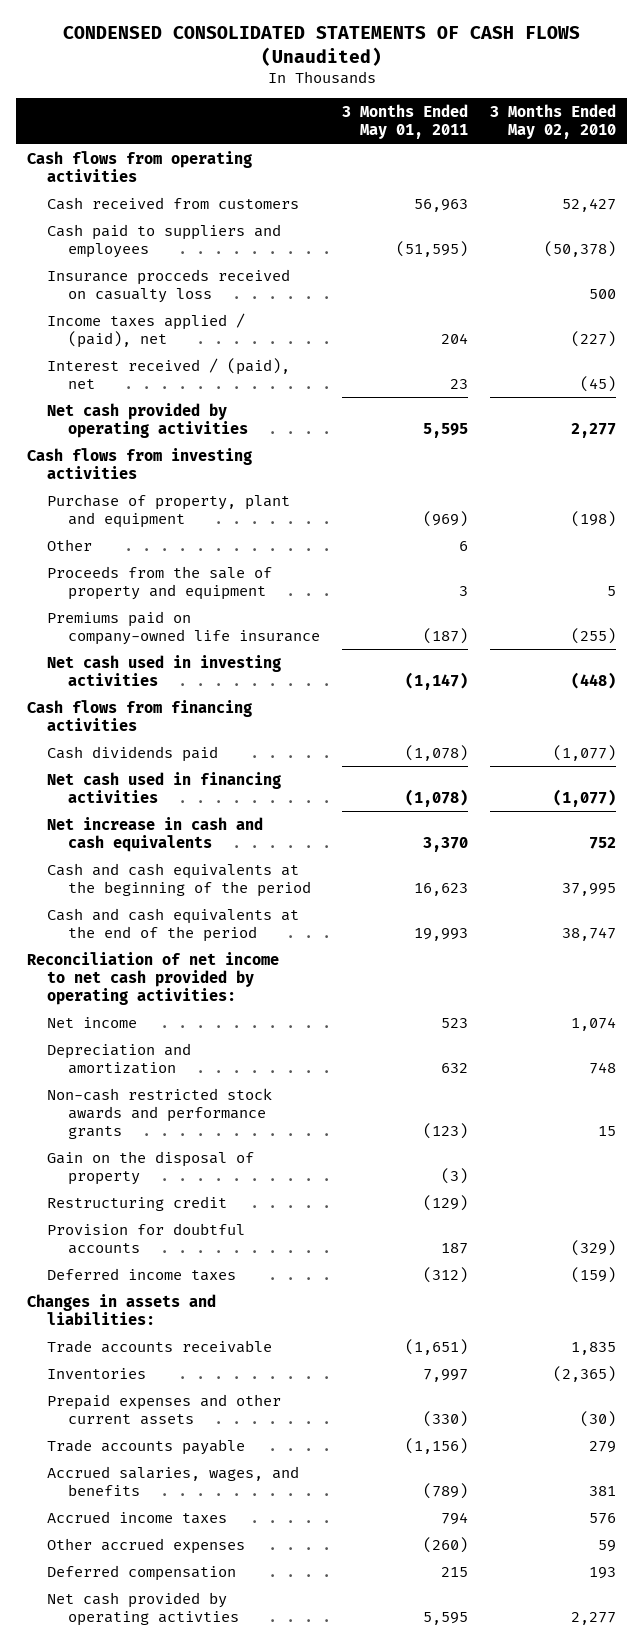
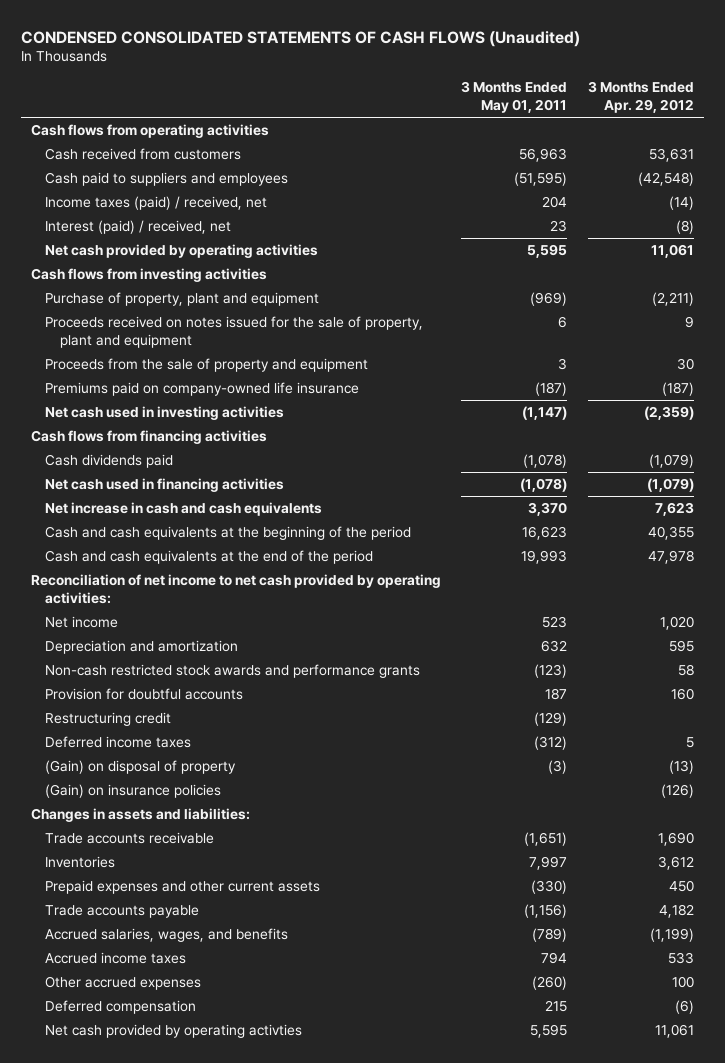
[490,104,617,140] 3 Months Ended May 02, 2010 -> none
none -> [587,81,694,114] 3 Months Ended Apr. 29, 2012
[47,268,291,303] Insurance procceds received on casualty loss -> none
[47,312,246,348] Income taxes applied / (paid), net -> [45,196,268,211] Income taxes (paid) / received, net
[47,357,291,389] Interest received / (paid), net -> [45,220,232,235] Interest (paid) / received, net
[47,538,93,551] Other -> none
none -> [45,316,424,348] Proceeds received on notes issued for the sale of property, plant and equipment
[47,1150,255,1185] Gain on the disposal of property -> none
[47,1195,228,1211] Restructuring credit -> [45,712,172,727] Restructuring credit
none -> [45,760,237,775] (Gain) on disposal of property
none -> [45,784,222,799] (Gain) on insurance policies

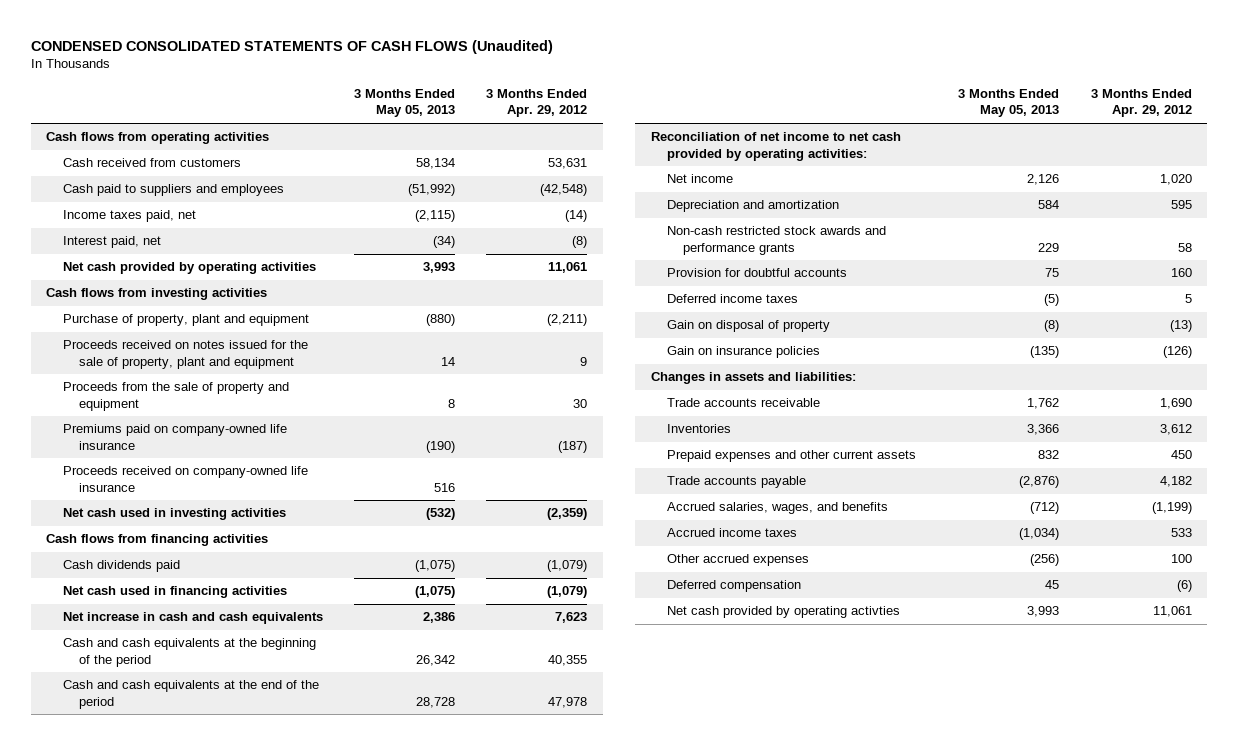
[461,81,568,114] 3 Months Ended May 01, 2011 -> none
none -> [354,88,456,118] 3 Months Ended May 05, 2013
[45,196,268,211] Income taxes (paid) / received, net -> [62,210,196,223] Income taxes paid, net
[45,220,232,235] Interest (paid) / received, net -> [62,236,161,249] Interest paid, net
none -> [62,466,308,492] Proceeds received on company-owned life insurance
[45,712,172,727] Restructuring credit -> none
[45,760,237,775] (Gain) on disposal of property -> [666,320,830,333] Gain on disposal of property
[45,784,222,799] (Gain) on insurance policies -> [666,346,820,359] Gain on insurance policies

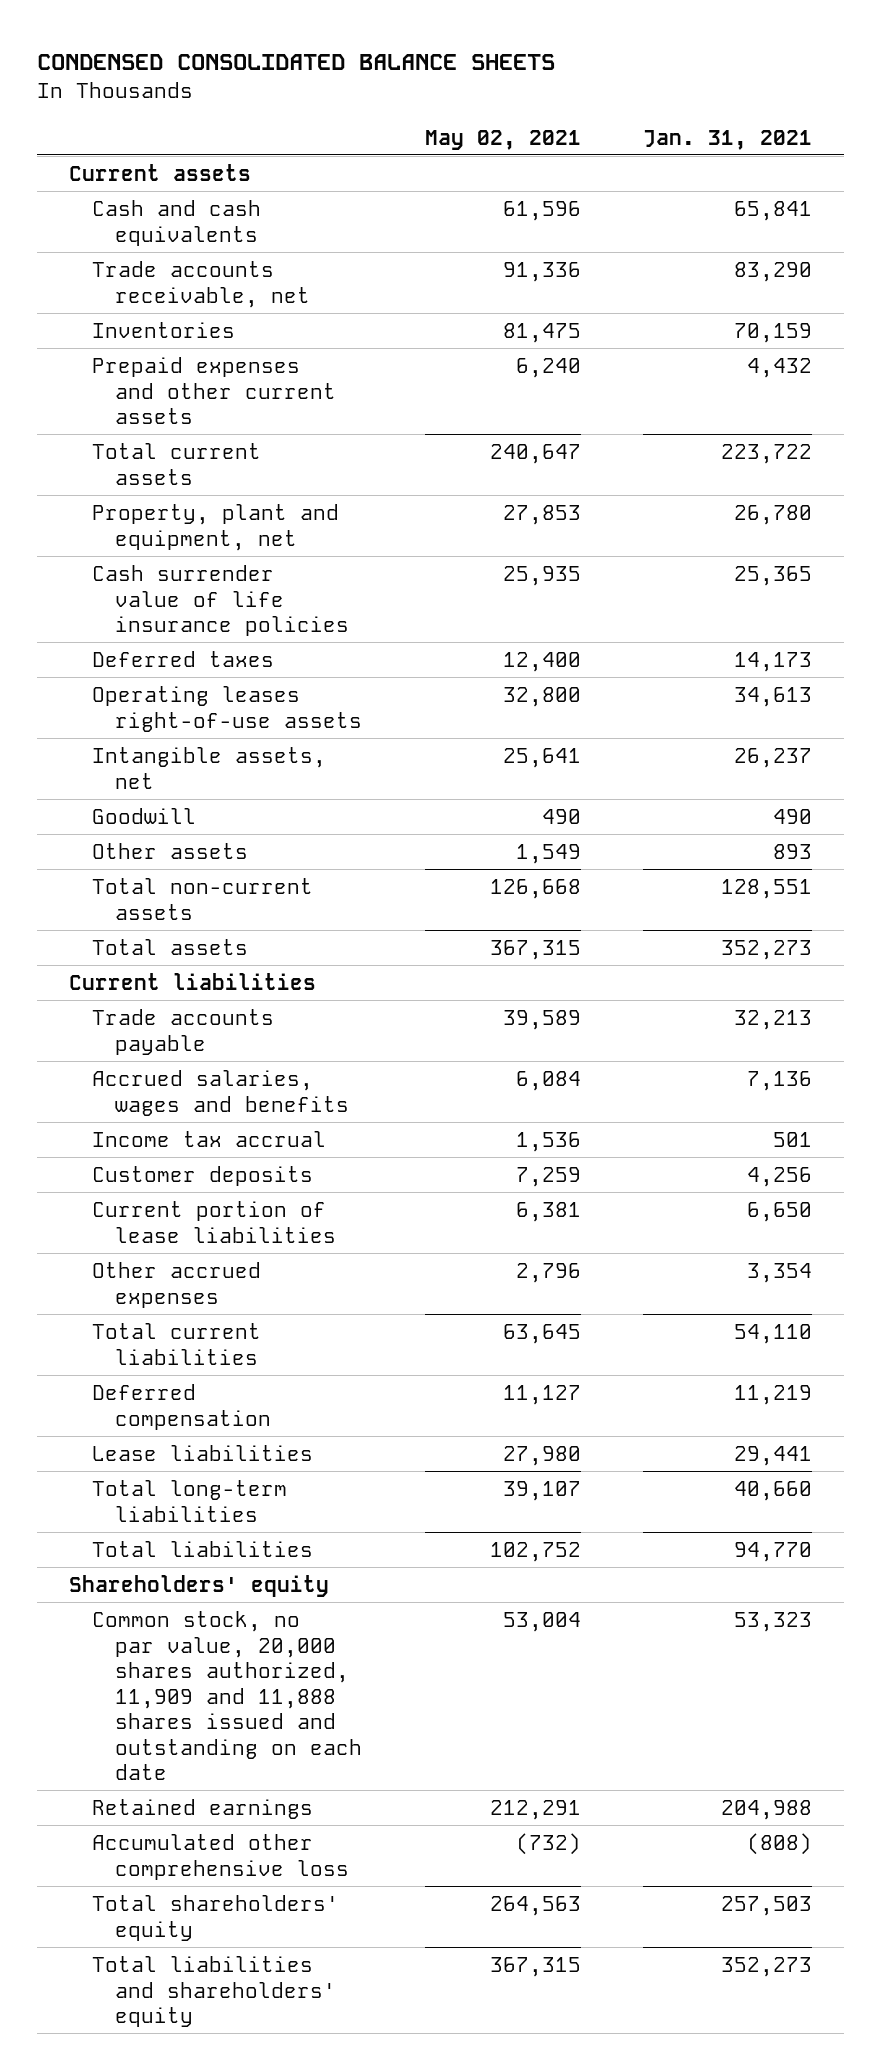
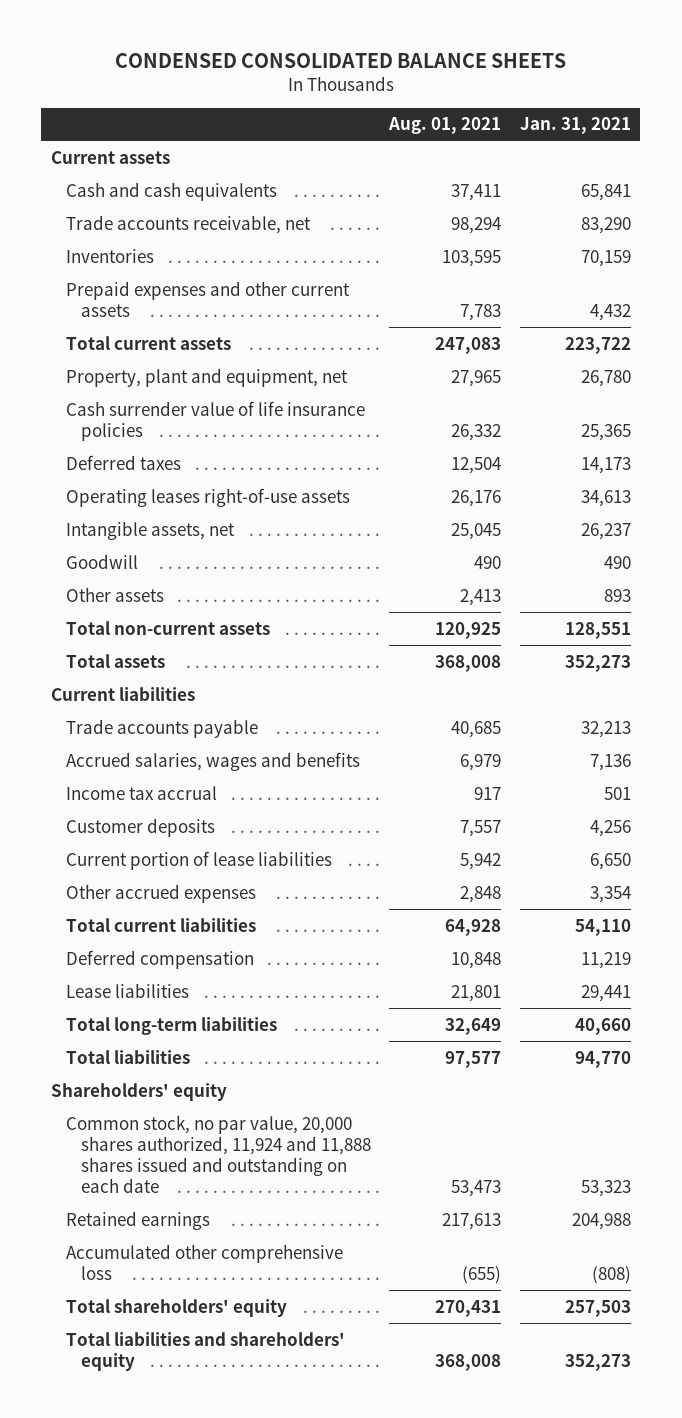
[424,129,581,150] May 02, 2021 -> none
none -> [388,117,502,135] Aug. 01, 2021
[91,1611,362,1781] Common stock, no par value, 20,000 shares authorized, 11,909 and 11,888 shares issued and outstanding on each date -> [65,1114,371,1194] Common stock, no par value, 20,000 shares authorized, 11,924 and 11,888 shares issued and outstanding on each date

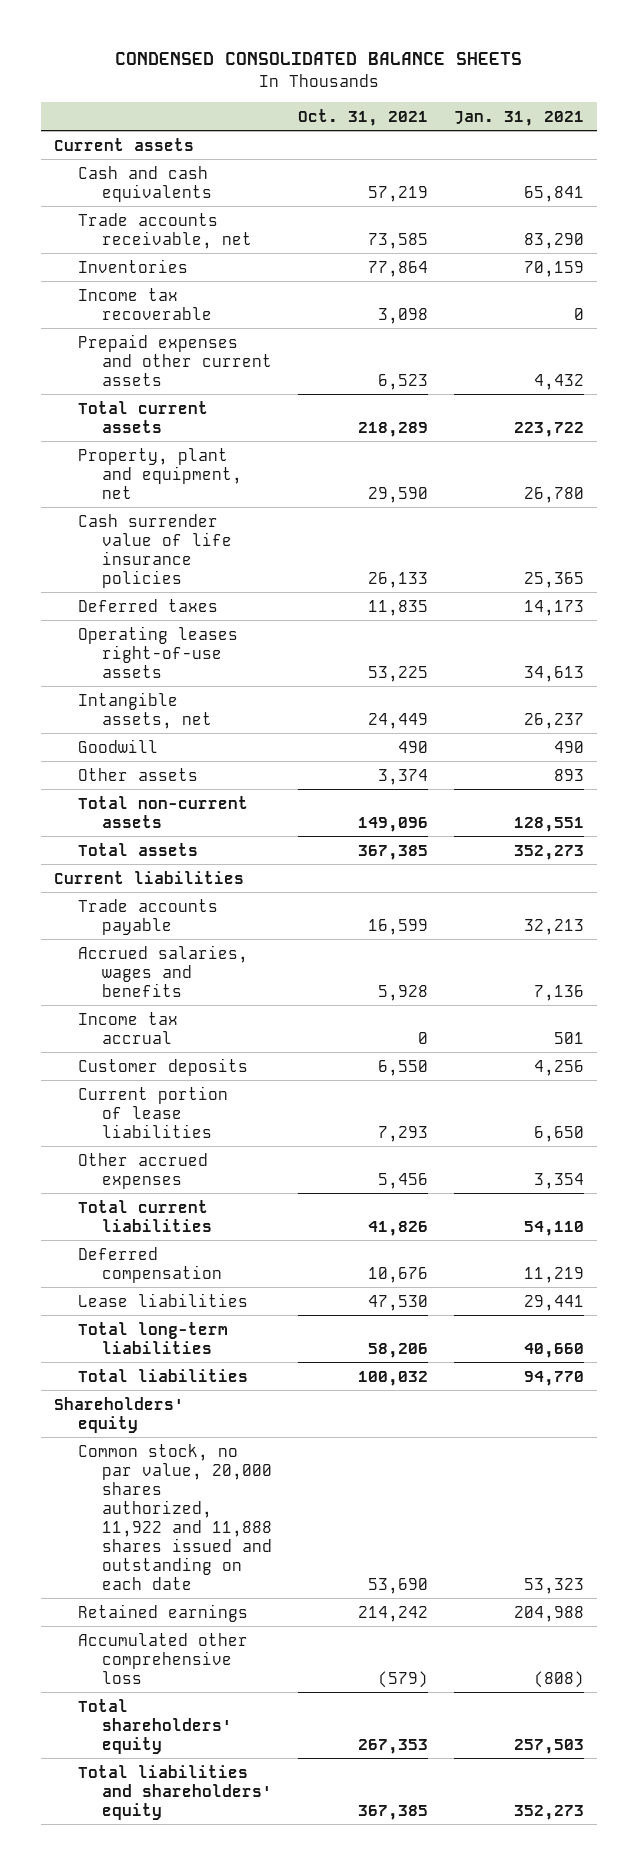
[388,117,502,135] Aug. 01, 2021 -> none
none -> [297,108,428,126] Oct. 31, 2021
none -> [77,287,212,320] Income tax recoverable
[65,1114,371,1194] Common stock, no par value, 20,000 shares authorized, 11,924 and 11,888 shares issued and outstanding on each date -> [77,1443,272,1590] Common stock, no par value, 20,000 shares authorized, 11,922 and 11,888 shares issued and outstanding on each date

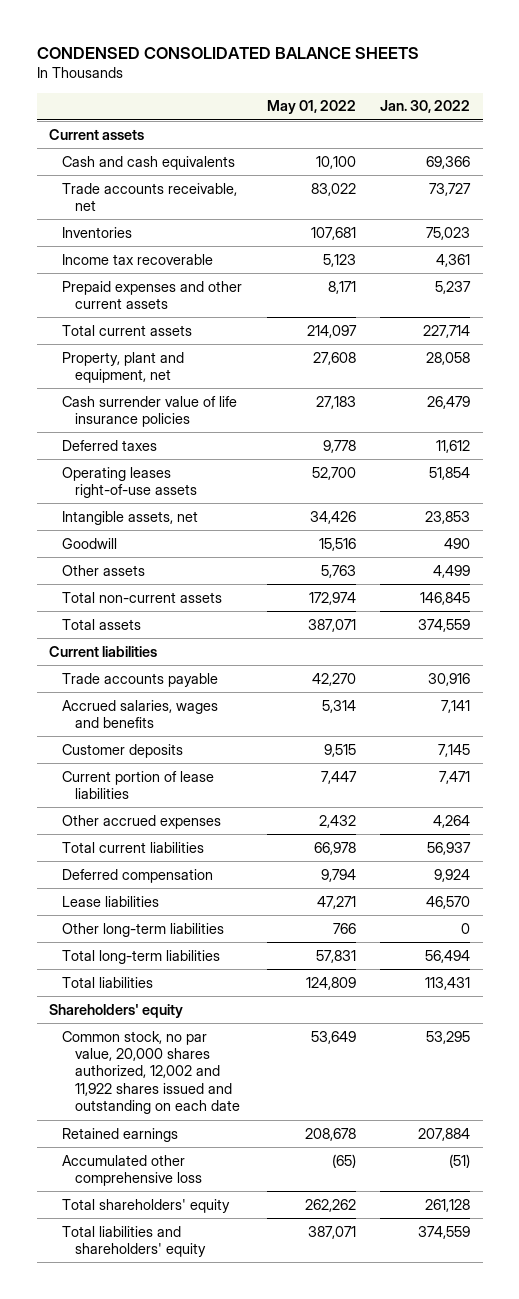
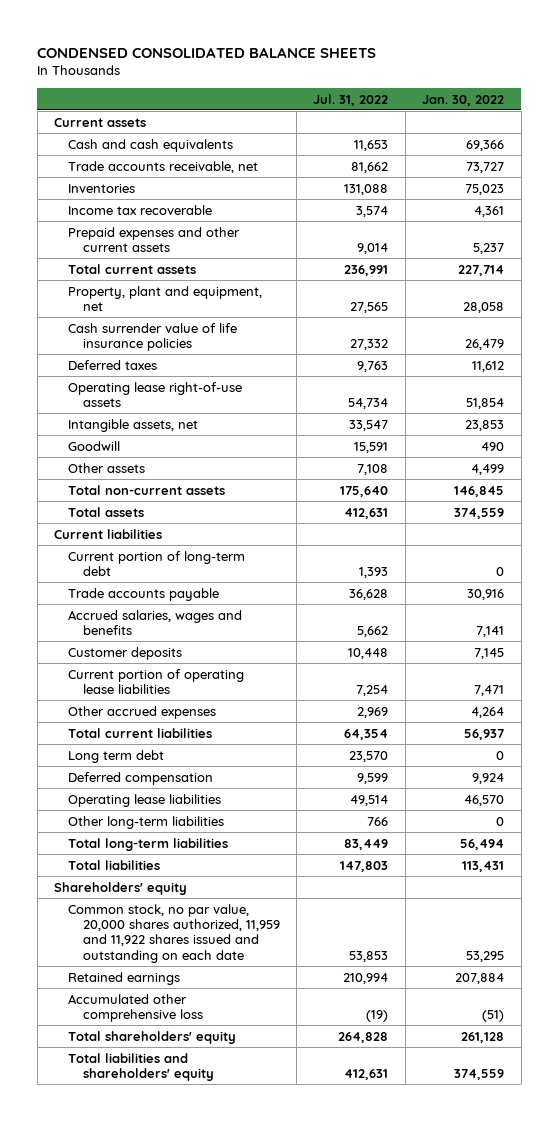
[266,100,356,115] May 01, 2022 -> none
none -> [313,93,389,106] Jul. 31, 2022
[61,466,197,499] Operating leases right-of-use assets -> [68,381,243,407] Operating lease right-of-use assets
none -> [68,550,246,576] Current portion of long-term debt
[61,770,214,800] Current portion of lease liabilities -> [68,668,245,694] Current portion of operating lease liabilities
none -> [68,749,165,763] Long term debt
[61,895,159,907] Lease liabilities -> [68,793,222,807] Operating lease liabilities
[61,1030,240,1115] Common stock, no par value, 20,000 shares authorized, 12,002 and 11,922 shares issued and outstanding on each date -> [68,903,280,963] Common stock, no par value, 20,000 shares authorized, 11,959 and 11,922 shares issued and outstanding on each date

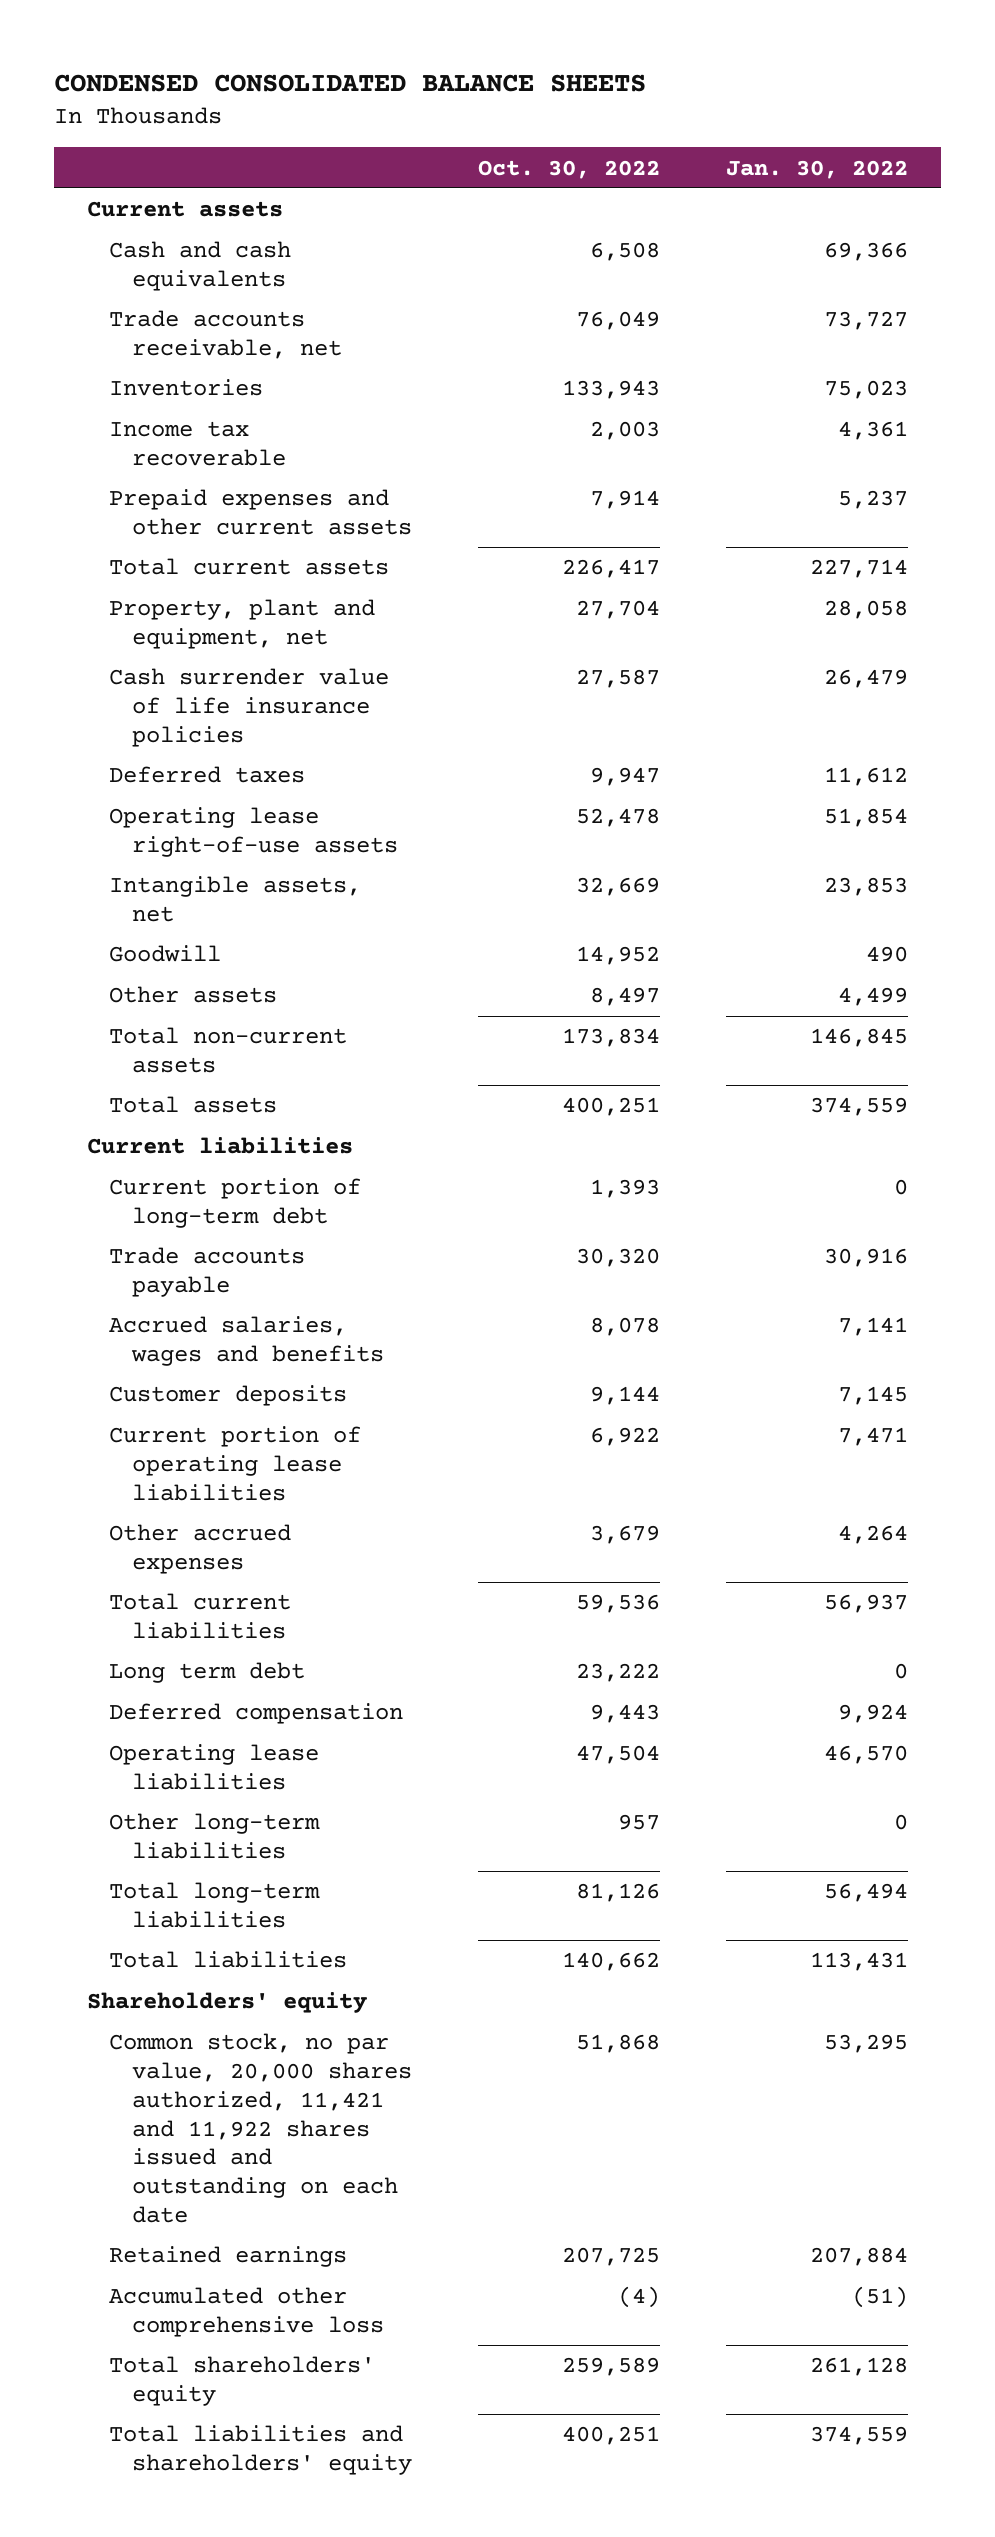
[313,93,389,106] Jul. 31, 2022 -> none
none -> [478,159,661,179] Oct. 30, 2022
[68,903,280,963] Common stock, no par value, 20,000 shares authorized, 11,959 and 11,922 shares issued and outstanding on each date -> [109,2033,412,2223] Common stock, no par value, 20,000 shares authorized, 11,421 and 11,922 shares issued and outstanding on each date

